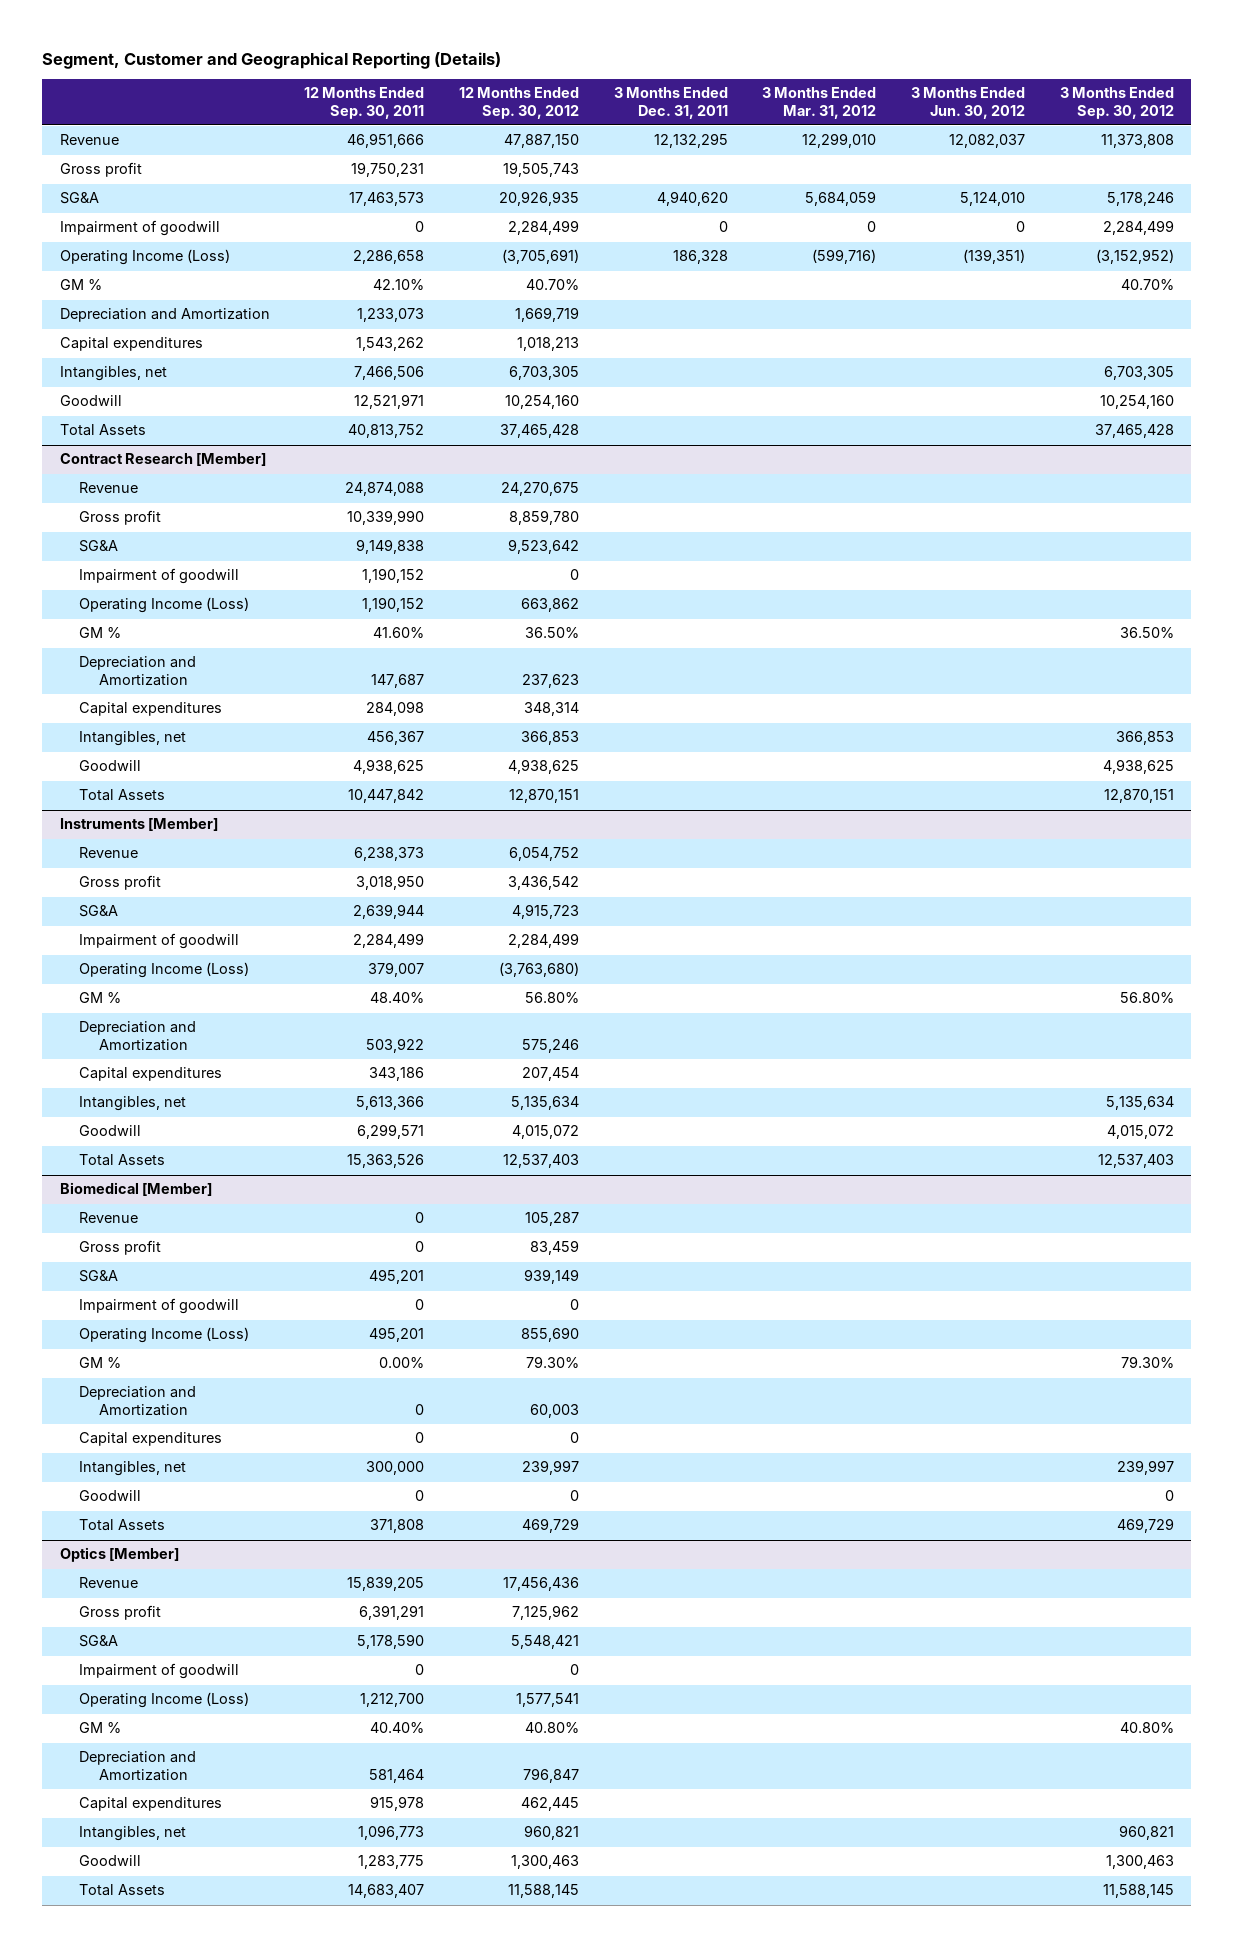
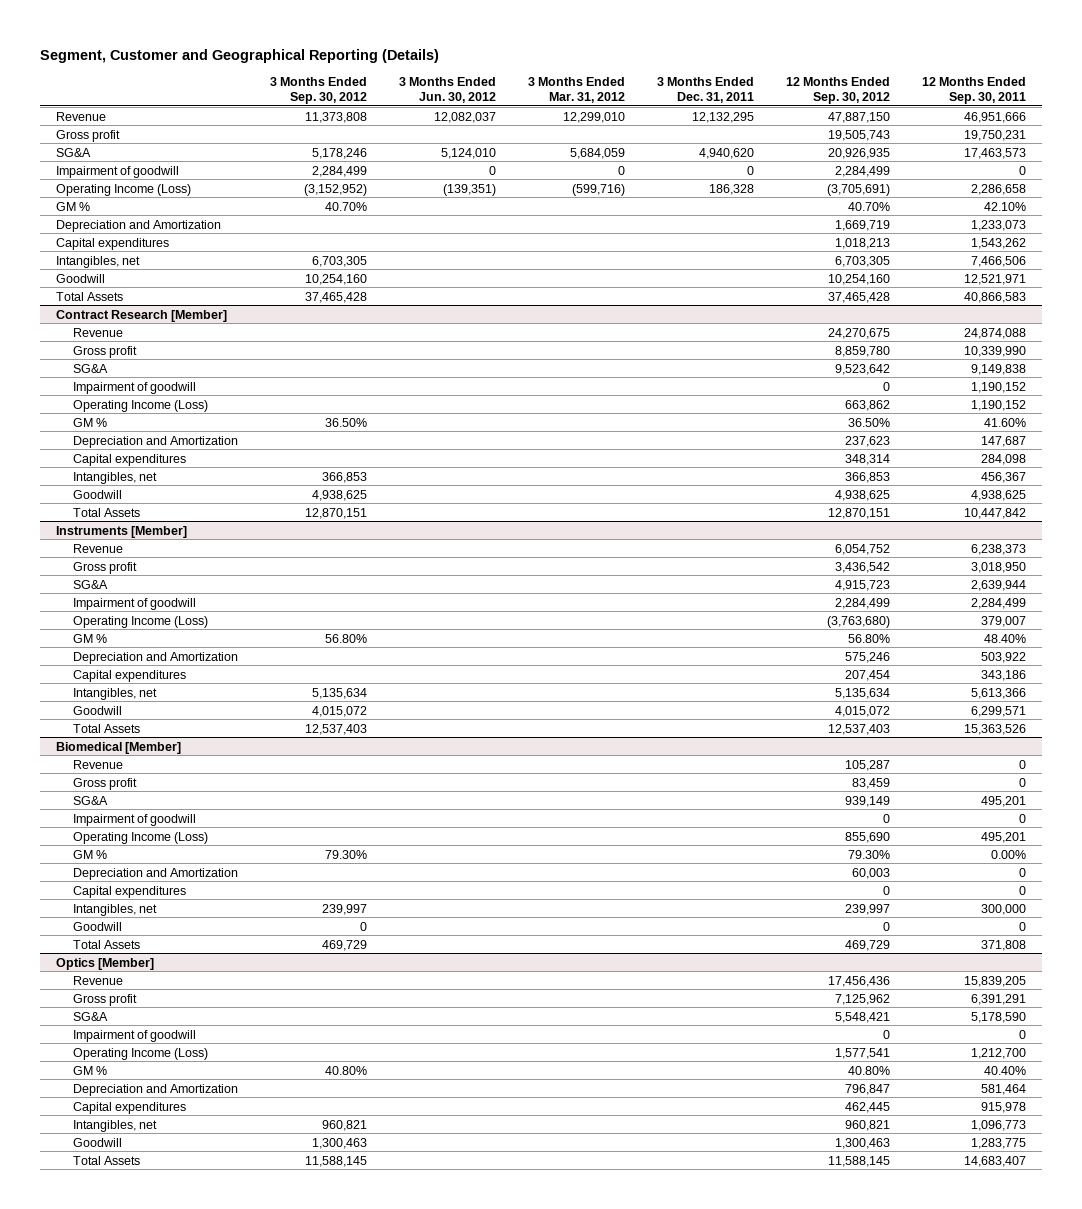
[348,424,425,439] 40,813,752 -> [964,291,1027,303] 40,866,583

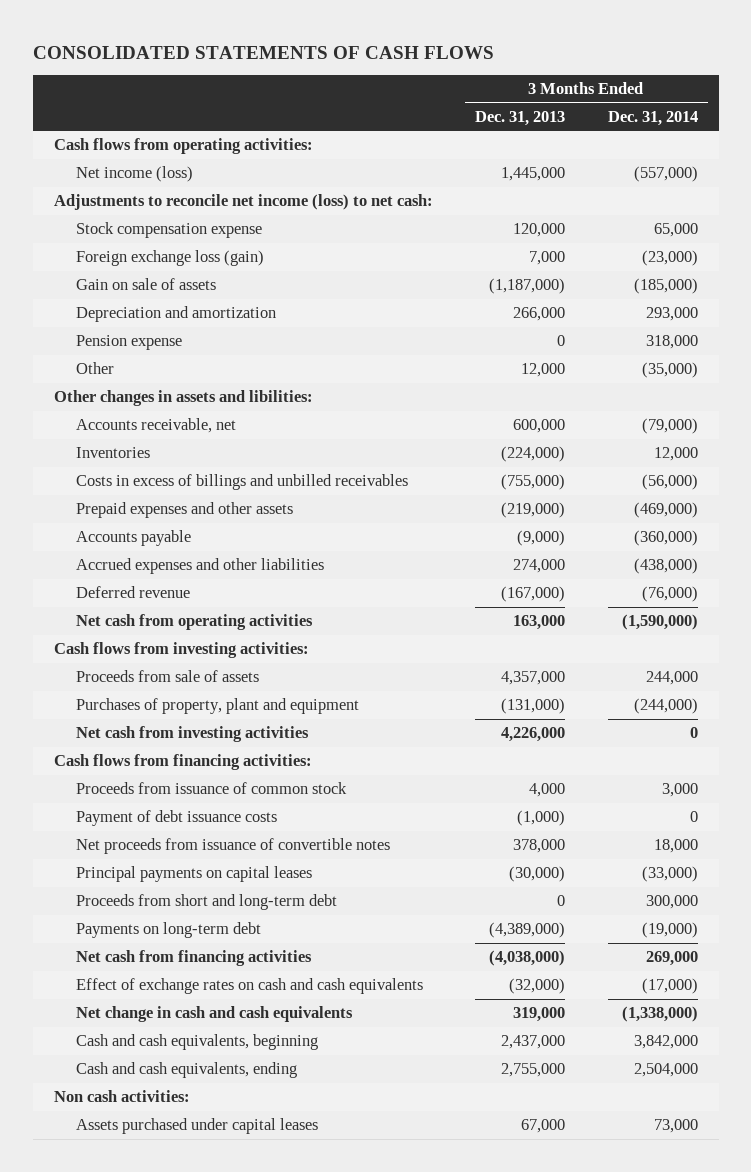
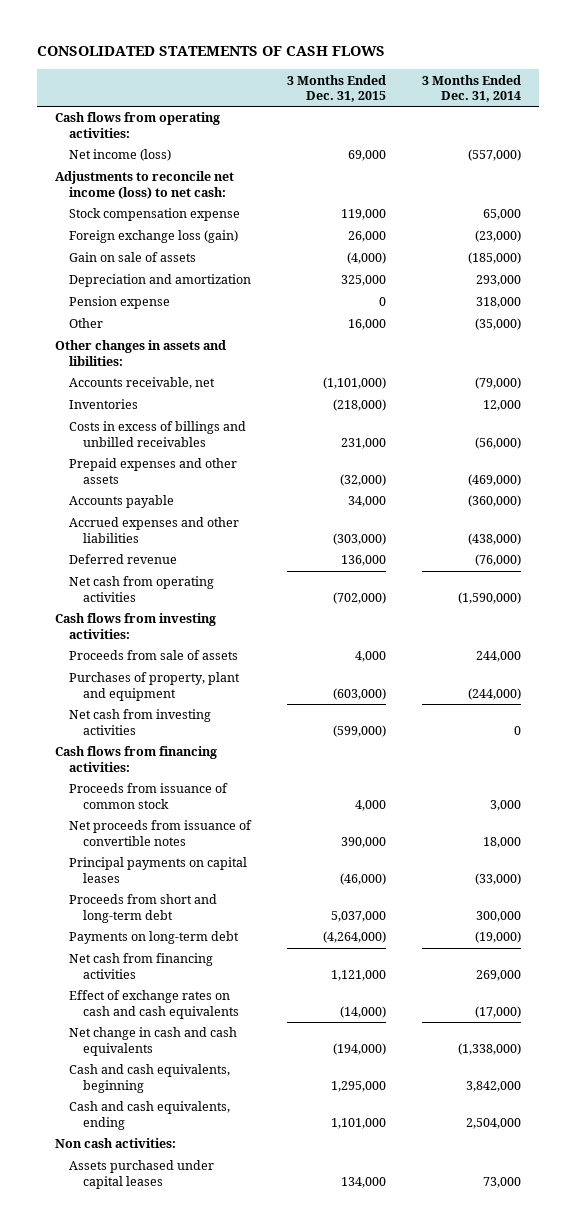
[475,111,566,127] Dec. 31, 2013 -> none
none -> [287,74,387,102] 3 Months Ended Dec. 31, 2015
[76,810,278,827] Payment of debt issuance costs -> none

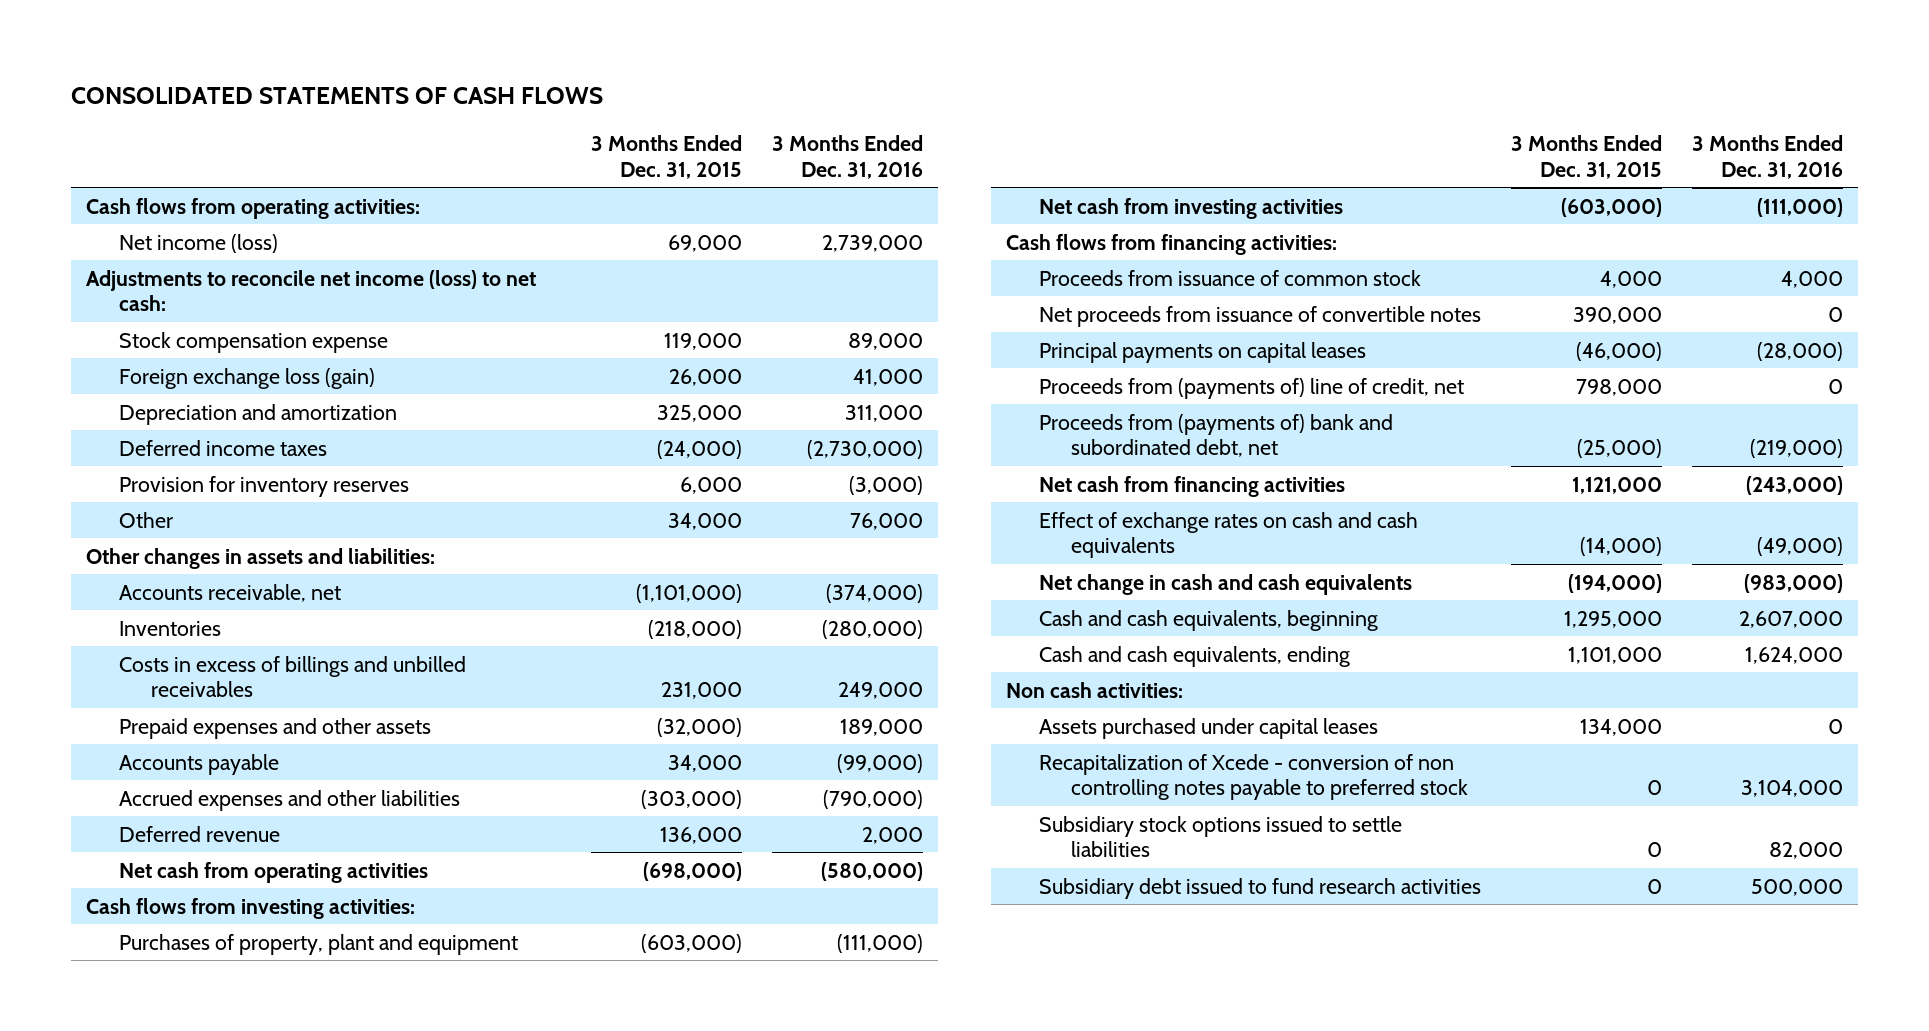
[422,74,522,102] 3 Months Ended Dec. 31, 2014 -> none
none -> [771,134,923,179] 3 Months Ended Dec. 31, 2016
[69,252,197,263] Gain on sale of assets -> none
[69,296,171,310] Pension expense -> none
none -> [118,439,327,456] Deferred income taxes
none -> [118,475,409,497] Provision for inventory reserves
[348,319,387,331] 16,000 -> [667,512,742,530] 34,000
[54,340,226,366] Other changes in assets and libilities: -> [86,547,436,569] Other changes in assets and liabilities:
[333,591,387,604] (702,000) -> [642,861,742,881] (698,000)
[69,650,239,661] Proceeds from sale of assets -> none
[333,724,387,737] (599,000) -> [1561,197,1663,217] (603,000)
[69,894,218,923] Proceeds from short and long-term debt -> none
[69,931,240,945] Payments on long-term debt -> none
none -> [1038,377,1464,399] Proceeds from (payments of) line of credit, net
none -> [1038,413,1393,458] Proceeds from (payments of) bank and subordinated debt, net
none -> [1038,753,1469,801] Recapitalization of Xcede - conversion of non controlling notes payable to preferred stock
none -> [1038,815,1402,858] Subsidiary stock options issued to settle liabilities
none -> [1038,877,1481,899] Subsidiary debt issued to fund research activities

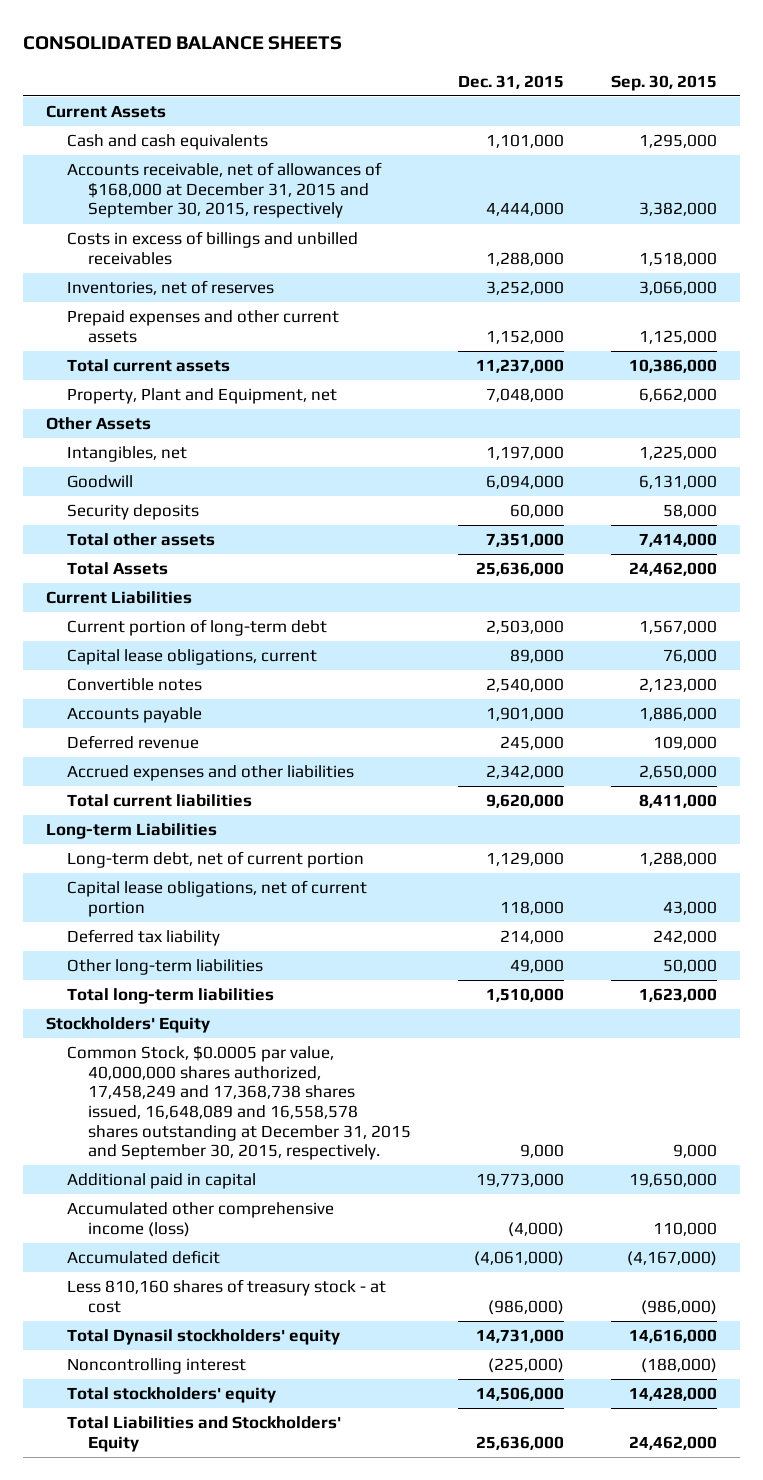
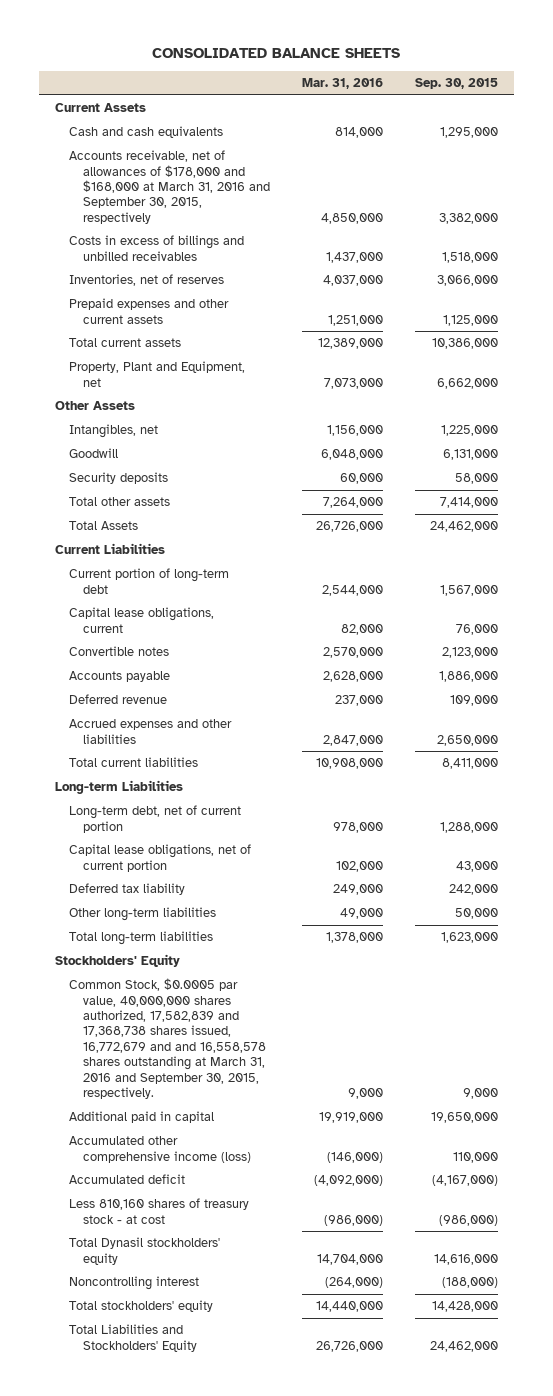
[457,74,564,89] Dec. 31, 2015 -> none
none -> [302,78,384,90] Mar. 31, 2016
[67,162,383,219] Accounts receivable, net of allowances of $168,000 at December 31, 2015 and September 30, 2015, respectively -> [69,150,271,224] Accounts receivable, net of allowances of $178,000 and $168,000 at March 31, 2016 and September 30, 2015, respectively
[67,1045,411,1161] Common Stock, $0.0005 par value, 40,000,000 shares authorized, 17,458,249 and 17,368,738 shares issued, 16,648,089 and 16,558,578 shares outstanding at December 31, 2015 and September 30, 2015, respectively. -> [69,978,267,1099] Common Stock, $0.0005 par value, 40,000,000 shares authorized, 17,582,839 and 17,368,738 shares issued, 16,772,679 and and 16,558,578 shares outstanding at March 31, 2016 and September 30, 2015, respectively.

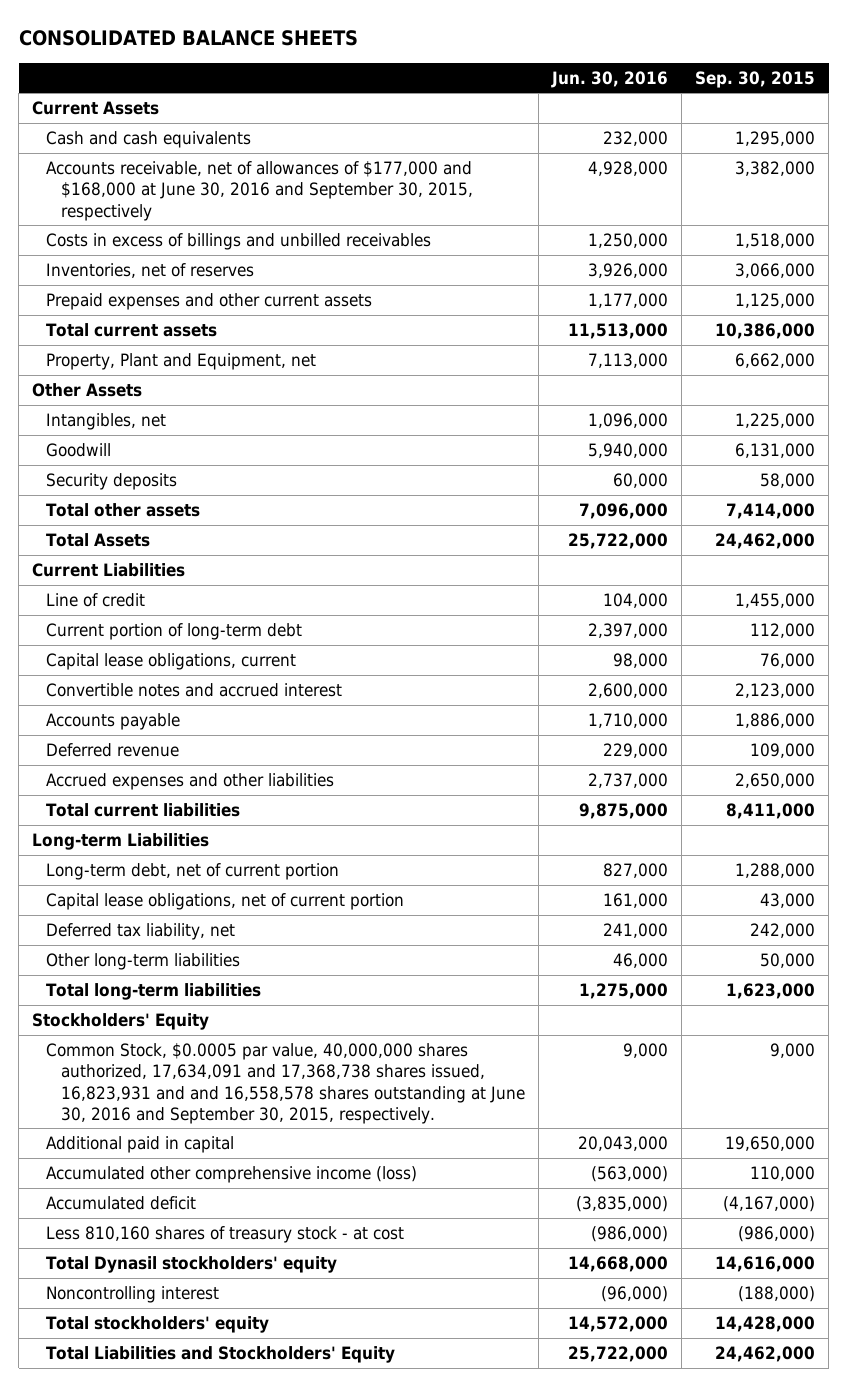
[302,78,384,90] Mar. 31, 2016 -> none
none -> [550,70,668,88] Jun. 30, 2016
[69,150,271,224] Accounts receivable, net of allowances of $178,000 and $168,000 at March 31, 2016 and September 30, 2015, respectively -> [46,161,473,221] Accounts receivable, net of allowances of $177,000 and $168,000 at June 30, 2016 and September 30, 2015, respectively
none -> [46,593,146,608] Line of credit
[439,584,498,596] 1,567,000 -> [749,623,815,639] 112,000
[69,646,170,657] Convertible notes -> [46,683,343,698] Convertible notes and accrued interest
[69,883,186,896] Deferred tax liability -> [46,923,236,941] Deferred tax liability, net
[69,978,267,1099] Common Stock, $0.0005 par value, 40,000,000 shares authorized, 17,582,839 and 17,368,738 shares issued, 16,772,679 and and 16,558,578 shares outstanding at March 31, 2016 and September 30, 2015, respectively. -> [46,1043,525,1124] Common Stock, $0.0005 par value, 40,000,000 shares authorized, 17,634,091 and 17,368,738 shares issued, 16,823,931 and and 16,558,578 shares outstanding at June 30, 2016 and September 30, 2015, respectively.

